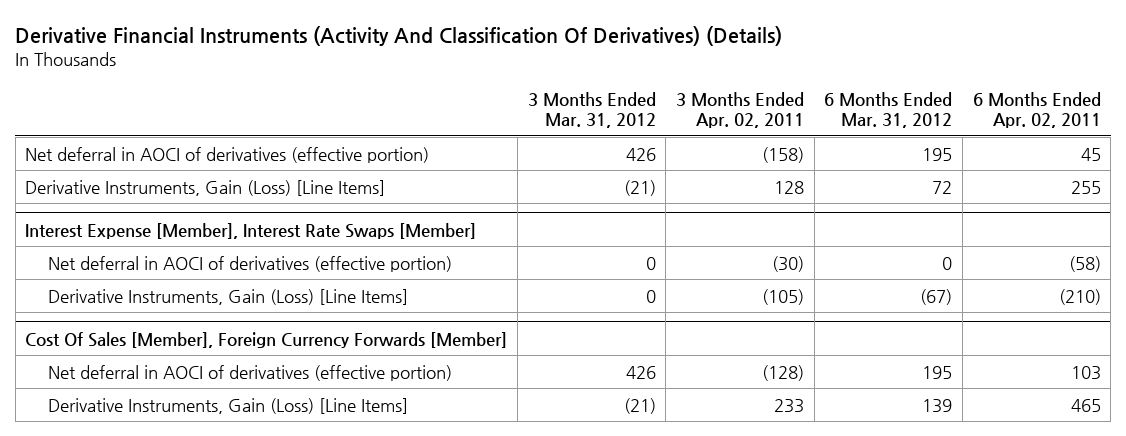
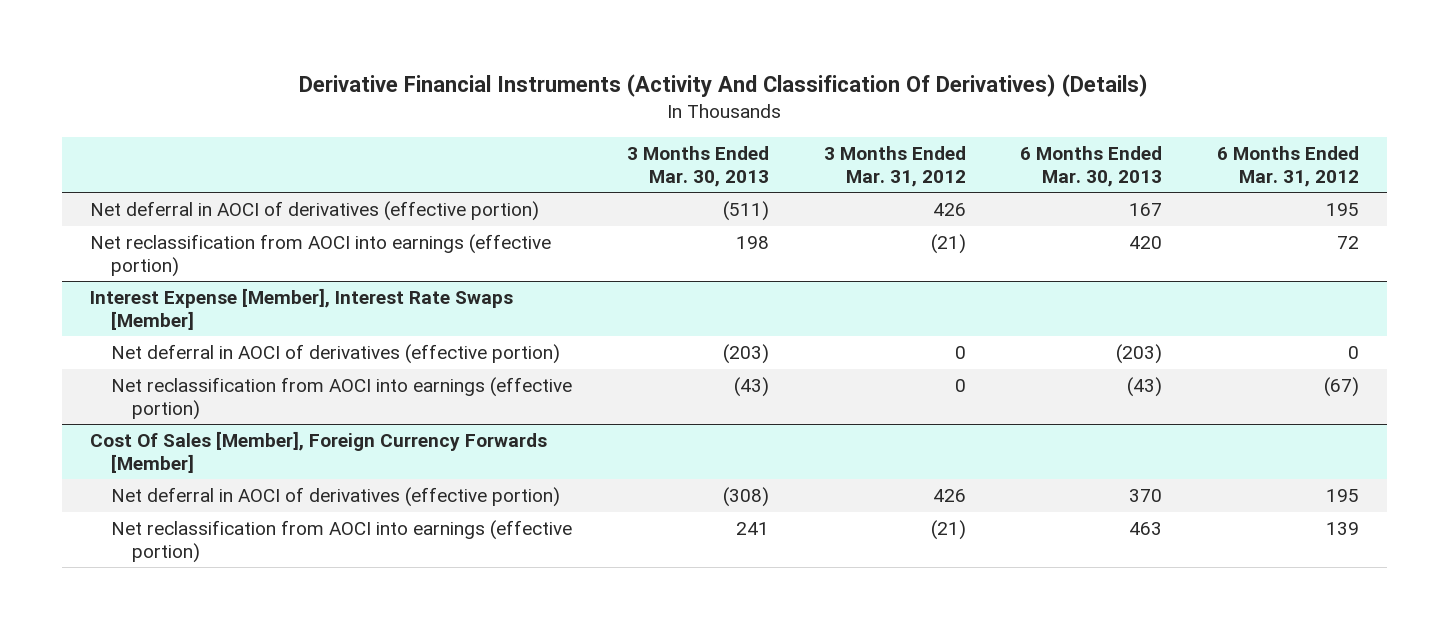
[676,92,805,129] 3 Months Ended Apr. 02, 2011 -> none
[972,92,1101,129] 6 Months Ended Apr. 02, 2011 -> none
none -> [626,146,769,187] 3 Months Ended Mar. 30, 2013
none -> [1020,146,1163,187] 6 Months Ended Mar. 30, 2013
[25,179,386,196] Derivative Instruments, Gain (Loss) [Line Items] -> [89,234,551,277] Net reclassification from AOCI into earnings (effective portion)
[48,288,409,305] Derivative Instruments, Gain (Loss) [Line Items] -> [110,377,572,420] Net reclassification from AOCI into earnings (effective portion)
[48,397,409,414] Derivative Instruments, Gain (Loss) [Line Items] -> [110,520,572,563] Net reclassification from AOCI into earnings (effective portion)

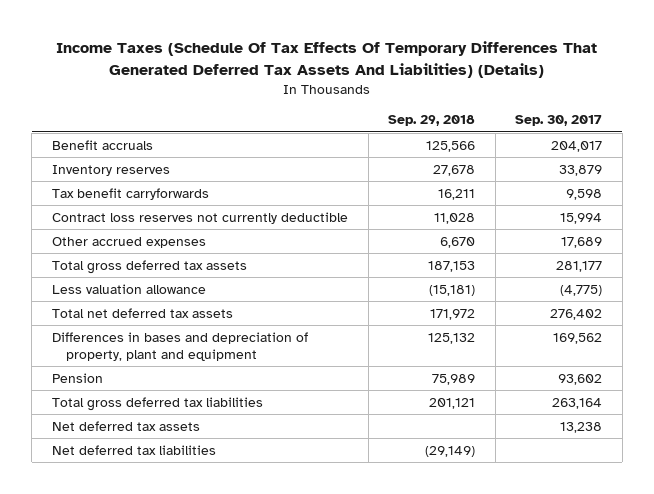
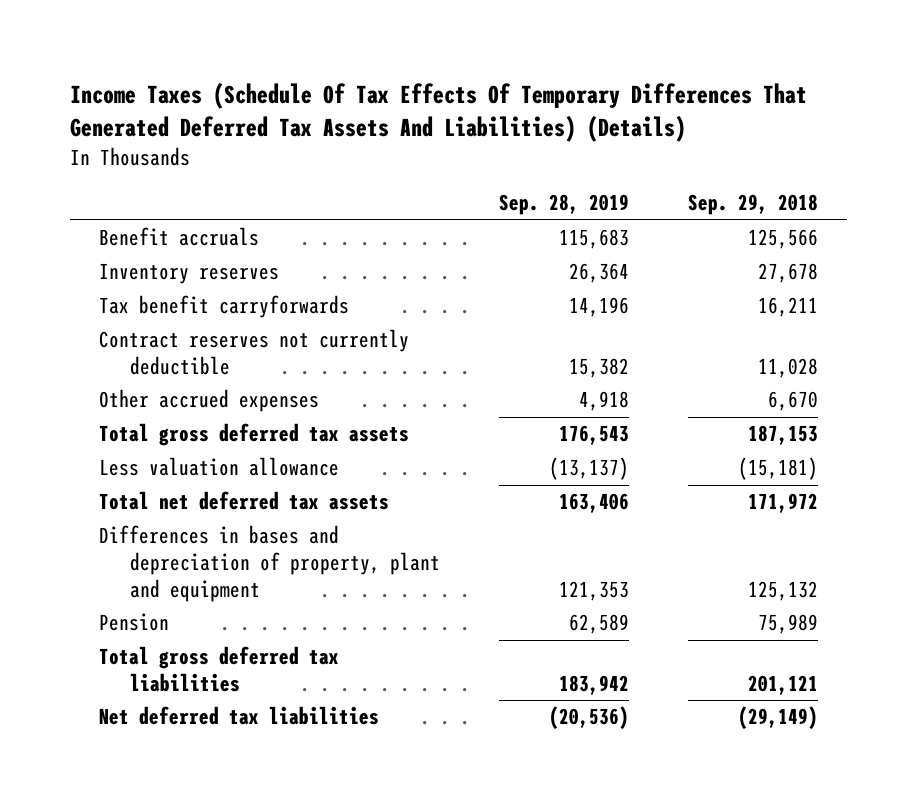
[515,115,603,127] Sep. 30, 2017 -> none
none -> [499,194,630,216] Sep. 28, 2019
[51,211,348,224] Contract loss reserves not currently deductible -> [98,329,409,375] Contract reserves not currently deductible
[51,420,200,431] Net deferred tax assets -> none

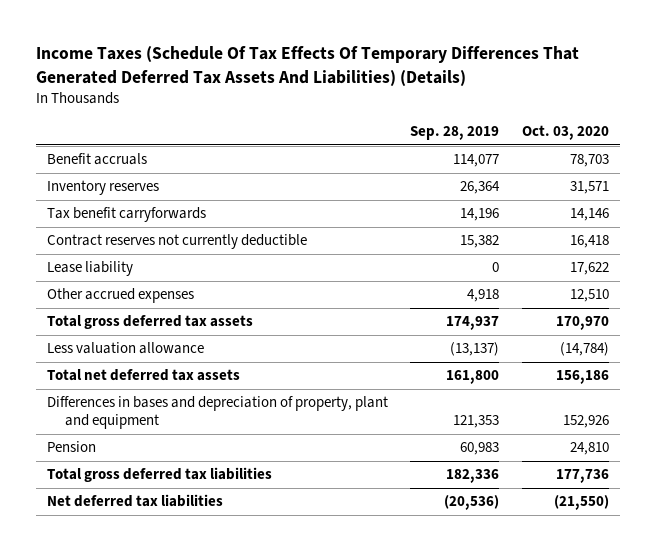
[687,194,818,216] Sep. 29, 2018 -> none
none -> [521,125,609,141] Oct. 03, 2020
[559,229,630,250] 115,683 -> [453,154,500,168] 114,077
none -> [46,261,133,277] Lease liability
[559,425,630,446] 176,543 -> [446,316,500,331] 174,937
[559,493,630,514] 163,406 -> [446,370,500,385] 161,800
[569,614,630,635] 62,589 -> [460,442,500,456] 60,983
[559,674,630,695] 183,942 -> [446,469,500,484] 182,336

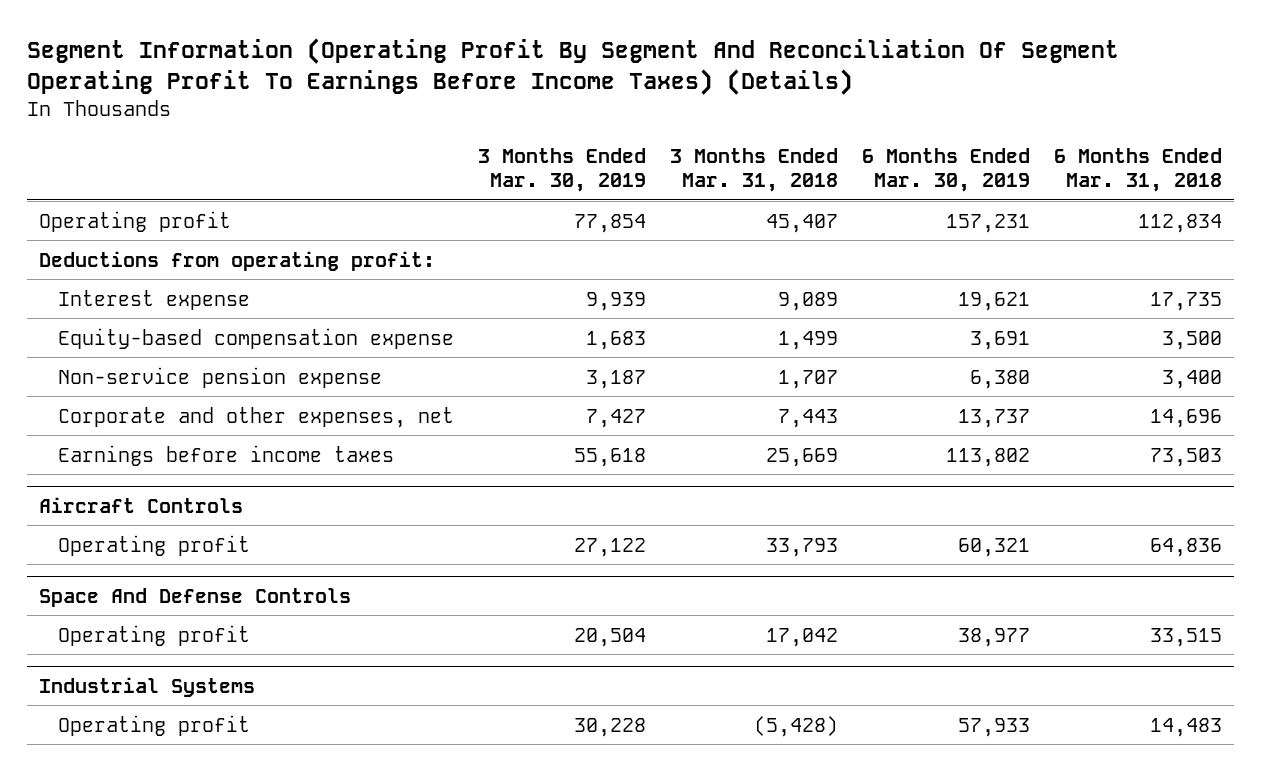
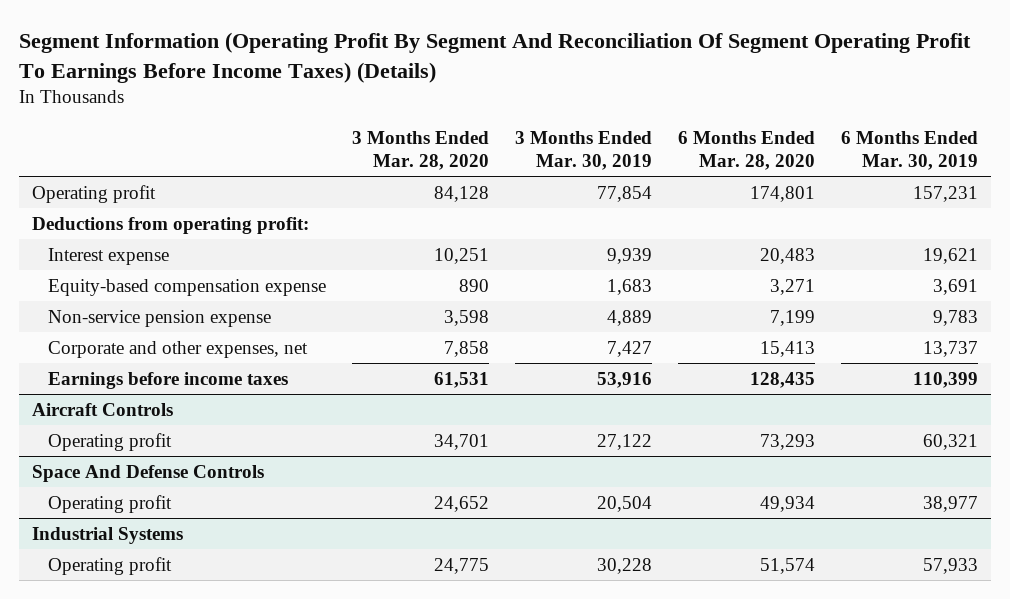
[670,148,839,193] 3 Months Ended Mar. 31, 2018 -> none
[1054,148,1223,193] 6 Months Ended Mar. 31, 2018 -> none
none -> [352,131,490,170] 3 Months Ended Mar. 28, 2020
none -> [678,131,816,170] 6 Months Ended Mar. 28, 2020
[586,369,647,389] 3,187 -> [607,309,653,326] 4,889
[970,369,1031,389] 6,380 -> [933,309,979,326] 9,783
[574,447,647,467] 55,618 -> [597,371,653,388] 53,916
[946,447,1031,467] 113,802 -> [913,371,979,388] 110,399

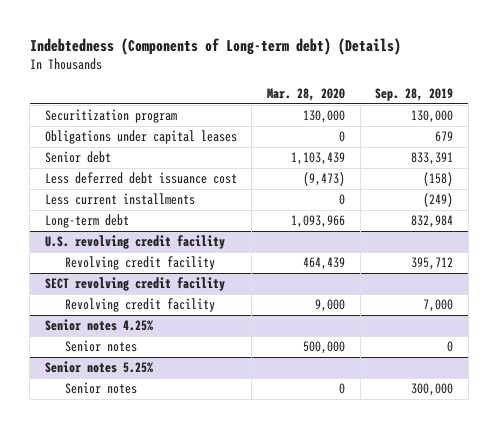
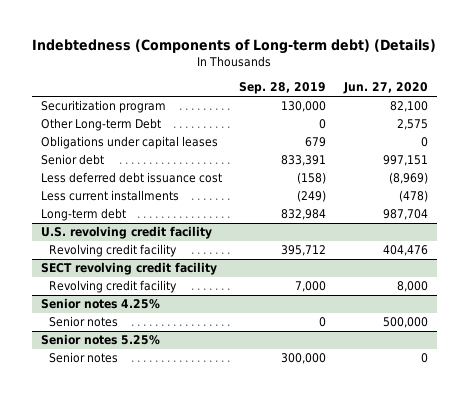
[267,87,346,101] Mar. 28, 2020 -> none
none -> [342,82,428,95] Jun. 27, 2020
none -> [40,118,161,132] Other Long-term Debt

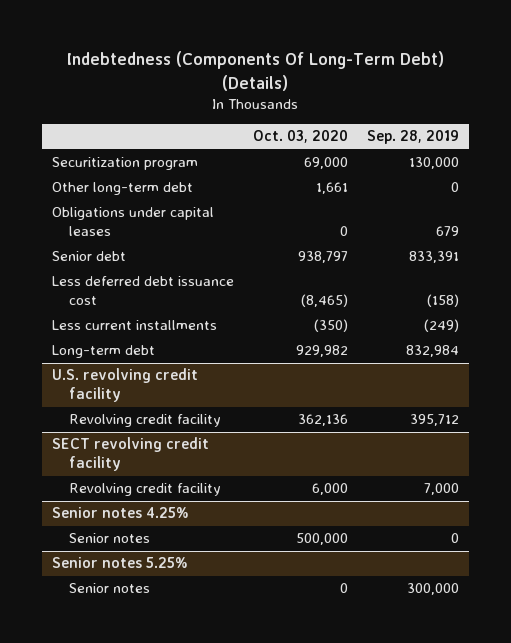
[32,39,437,55] Indebtedness (Components of Long-term debt) (Details) -> [67,51,445,91] Indebtedness (Components Of Long-Term Debt) (Details)
[342,82,428,95] Jun. 27, 2020 -> none
none -> [252,130,348,144] Oct. 03, 2020
[40,118,161,132] Other Long-term Debt -> [51,182,193,196] Other long-term debt

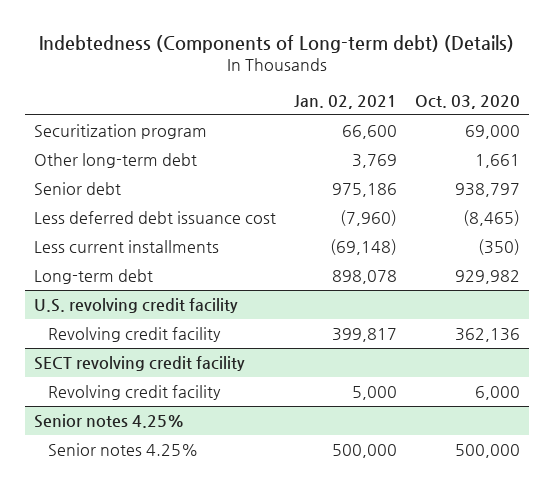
[67,51,445,91] Indebtedness (Components Of Long-Term Debt) (Details) -> [39,35,515,54] Indebtedness (Components of Long-term debt) (Details)
[367,130,460,145] Sep. 28, 2019 -> none
none -> [294,94,398,109] Jan. 02, 2021
[51,207,214,237] Obligations under capital leases -> none
[51,557,188,569] Senior notes 5.25% -> none
[68,583,150,594] Senior notes -> none
[68,533,150,544] Senior notes -> [47,443,198,457] Senior notes 4.25%

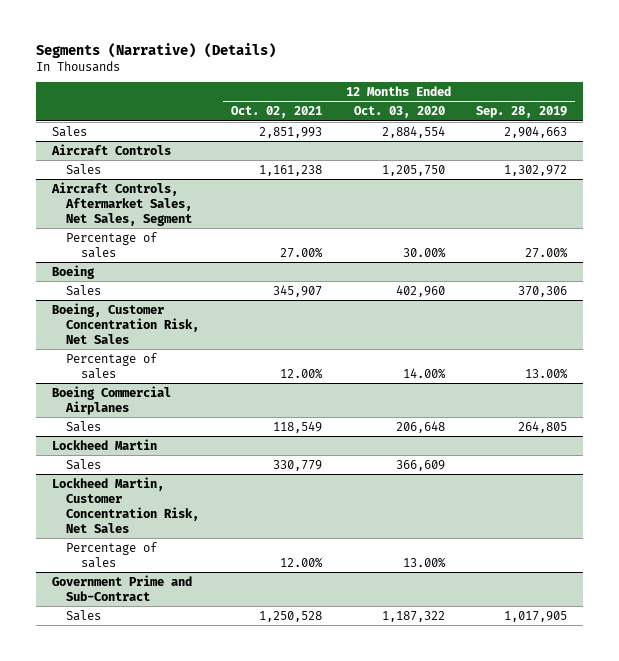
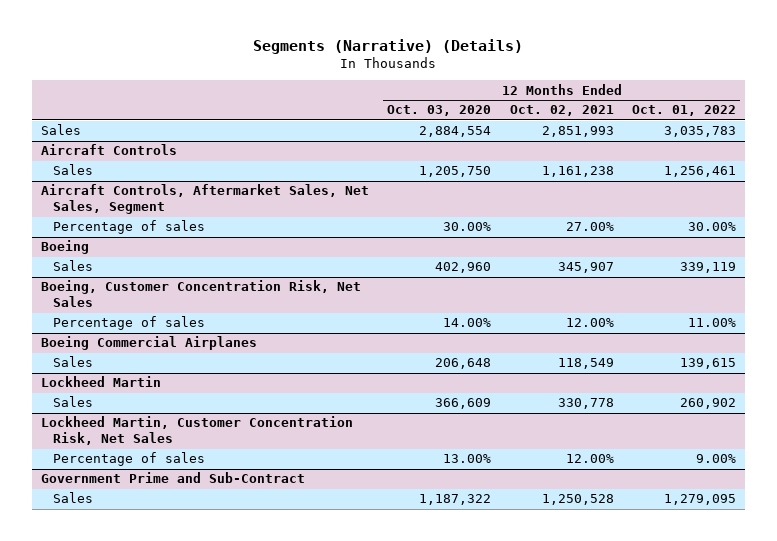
[476,106,568,119] Sep. 28, 2019 -> none
none -> [631,105,736,117] Oct. 01, 2022
[272,459,322,471] 330,779 -> [557,398,614,410] 330,778

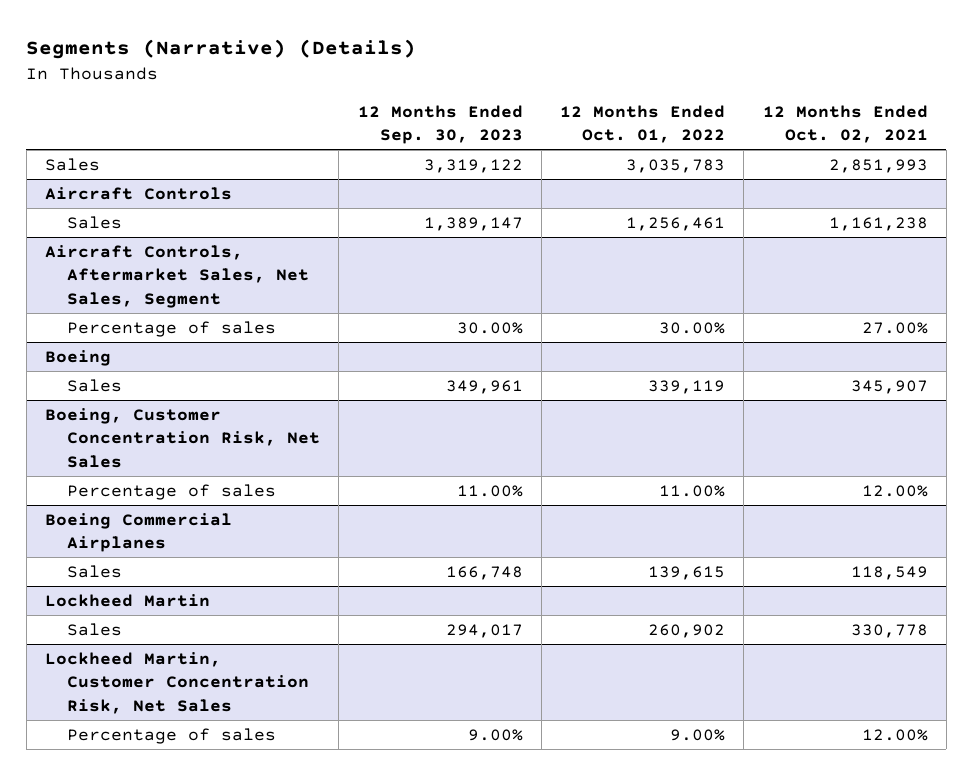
[387,105,492,117] Oct. 03, 2020 -> none
none -> [357,104,523,145] 12 Months Ended Sep. 30, 2023
[40,472,305,484] Government Prime and Sub-Contract -> none
[52,492,93,504] Sales -> none

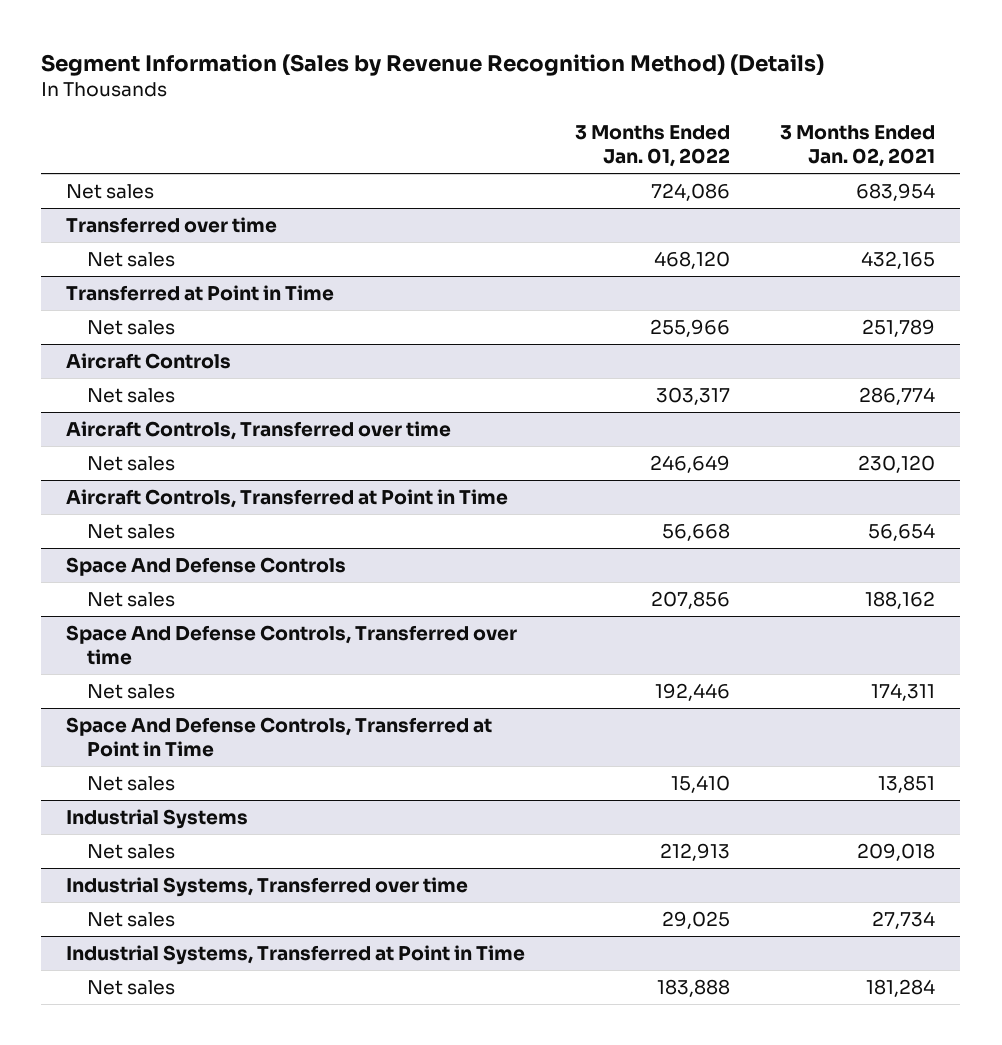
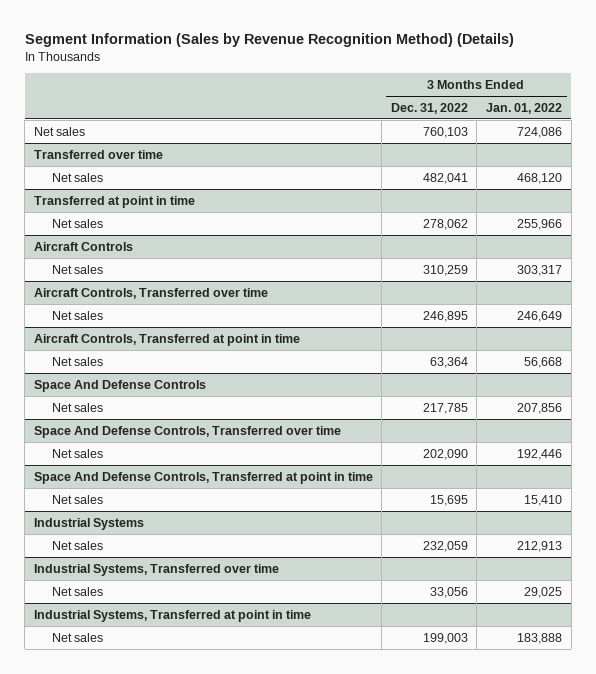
[780,124,936,168] 3 Months Ended Jan. 02, 2021 -> none
none -> [390,102,468,114] Dec. 31, 2022
[66,284,335,301] Transferred at Point in Time -> [33,195,195,208] Transferred at point in time
[66,488,509,508] Aircraft Controls, Transferred at Point in Time -> [33,333,300,346] Aircraft Controls, Transferred at point in time
[66,716,493,758] Space And Defense Controls, Transferred at Point in Time -> [33,471,373,484] Space And Defense Controls, Transferred at point in time
[66,944,526,965] Industrial Systems, Transferred at Point in Time -> [33,609,311,622] Industrial Systems, Transferred at point in time

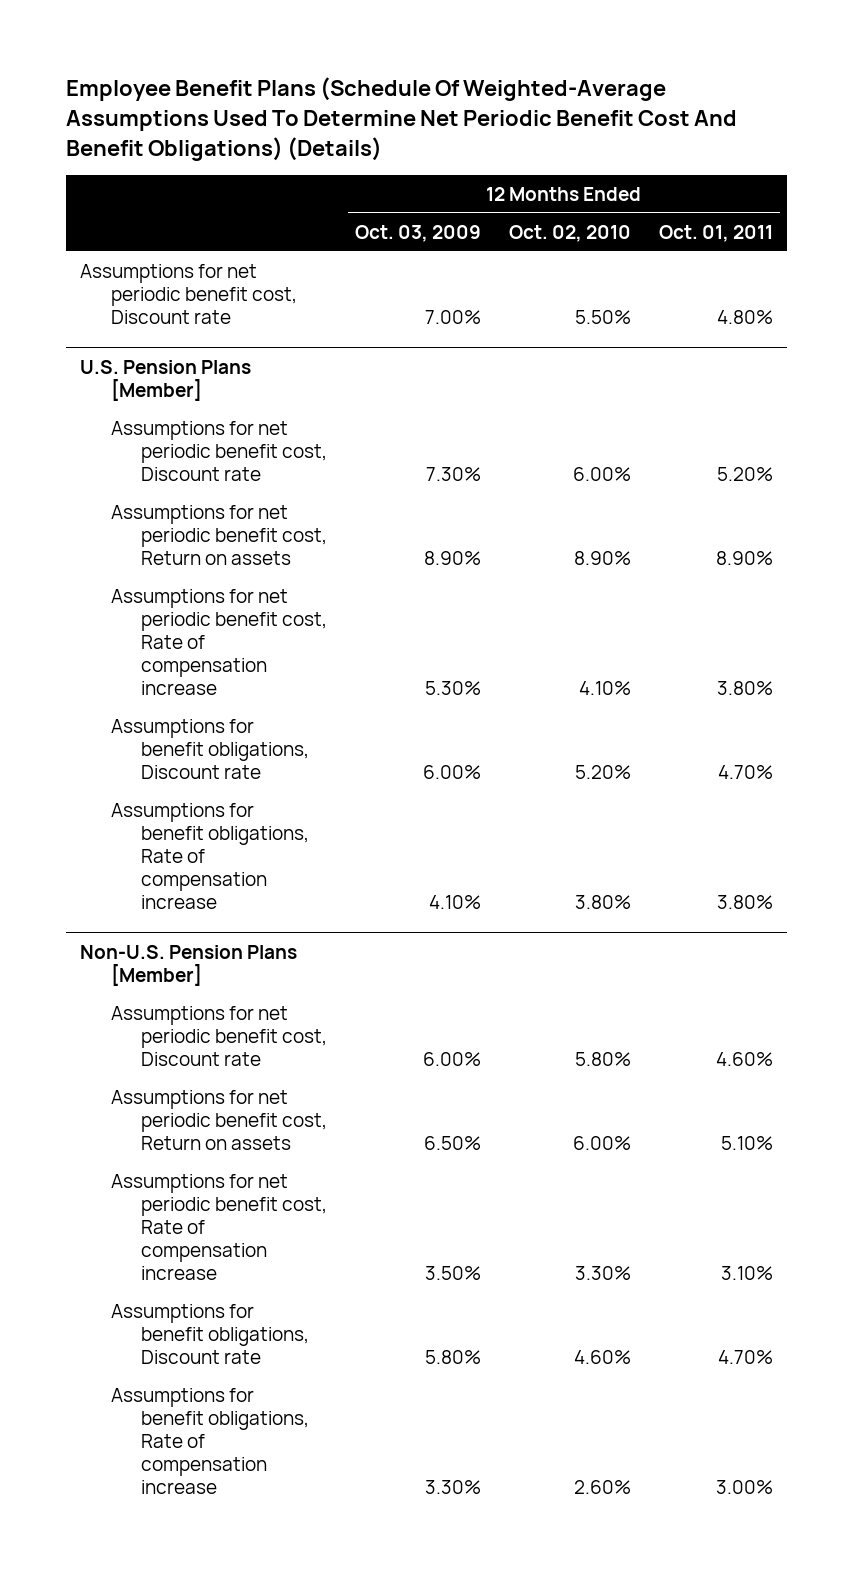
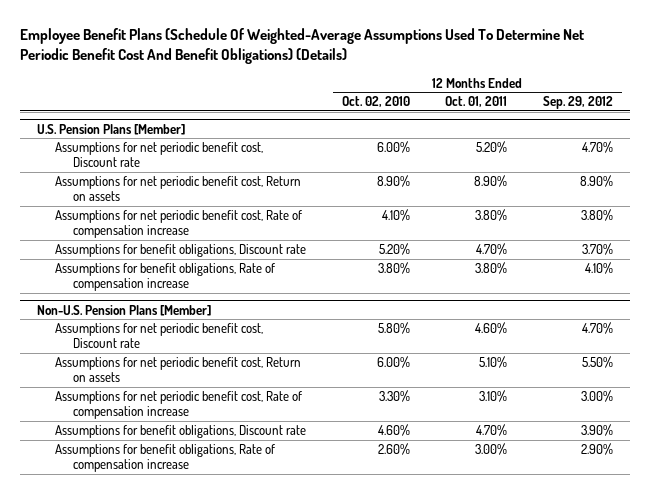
[355,224,482,242] Oct. 03, 2009 -> none
none -> [542,96,613,110] Sep. 29, 2012
[80,264,297,325] Assumptions for net periodic benefit cost, Discount rate -> none

